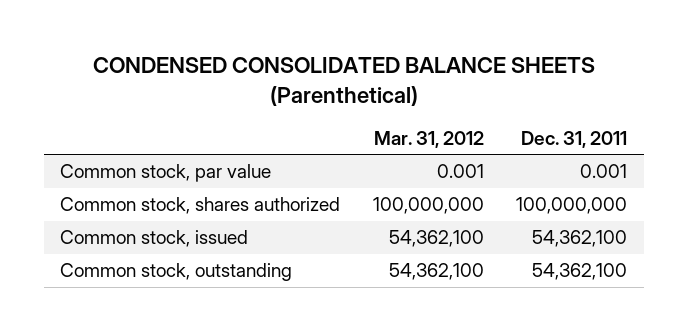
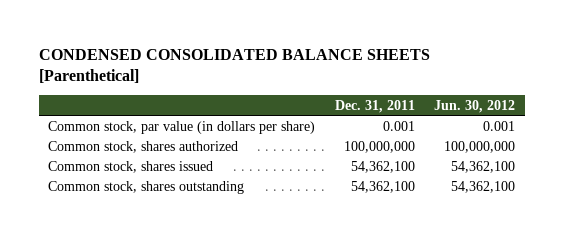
[92,57,595,106] CONDENSED CONSOLIDATED BALANCE SHEETS (Parenthetical) -> [38,48,430,84] CONDENSED CONSOLIDATED BALANCE SHEETS [Parenthetical]
[373,130,484,148] Mar. 31, 2012 -> none
none -> [434,99,516,113] Jun. 30, 2012
[60,164,272,183] Common stock, par value -> [48,120,316,134] Common stock, par value (in dollars per share)
[60,230,249,248] Common stock, issued -> [48,160,214,173] Common stock, shares issued
[60,263,293,282] Common stock, outstanding -> [48,180,245,194] Common stock, shares outstanding

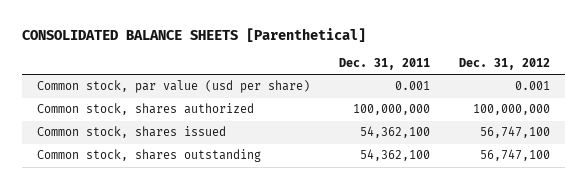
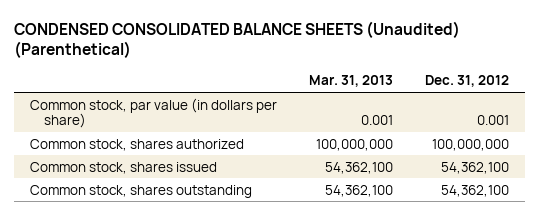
[22,28,367,43] CONSOLIDATED BALANCE SHEETS [Parenthetical] -> [13,20,460,59] CONDENSED CONSOLIDATED BALANCE SHEETS (Unaudited) (Parenthetical)
[338,58,430,71] Dec. 31, 2011 -> none
none -> [308,75,393,88] Mar. 31, 2013
[36,80,310,94] Common stock, par value (usd per share) -> [29,97,277,128] Common stock, par value (in dollars per share)
[479,126,550,139] 56,747,100 -> [440,161,509,174] 54,362,100
[479,149,550,162] 56,747,100 -> [440,184,509,197] 54,362,100

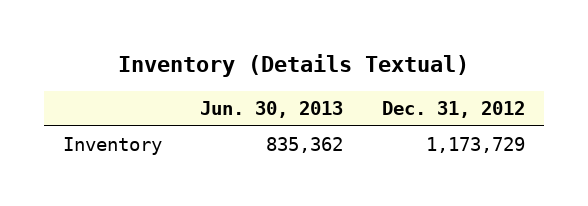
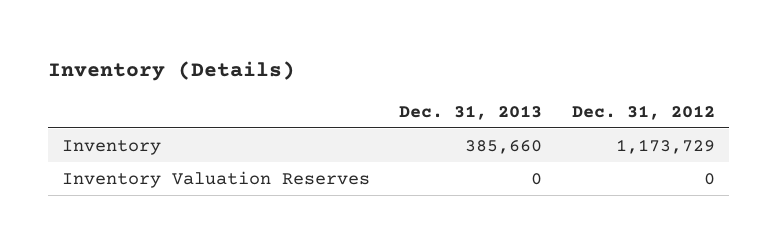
[117,54,469,78] Inventory (Details Textual) -> [47,61,295,82] Inventory (Details)
[200,101,344,119] Jun. 30, 2013 -> none
none -> [399,104,543,120] Dec. 31, 2013
none -> [62,170,371,188] Inventory Valuation Reserves

